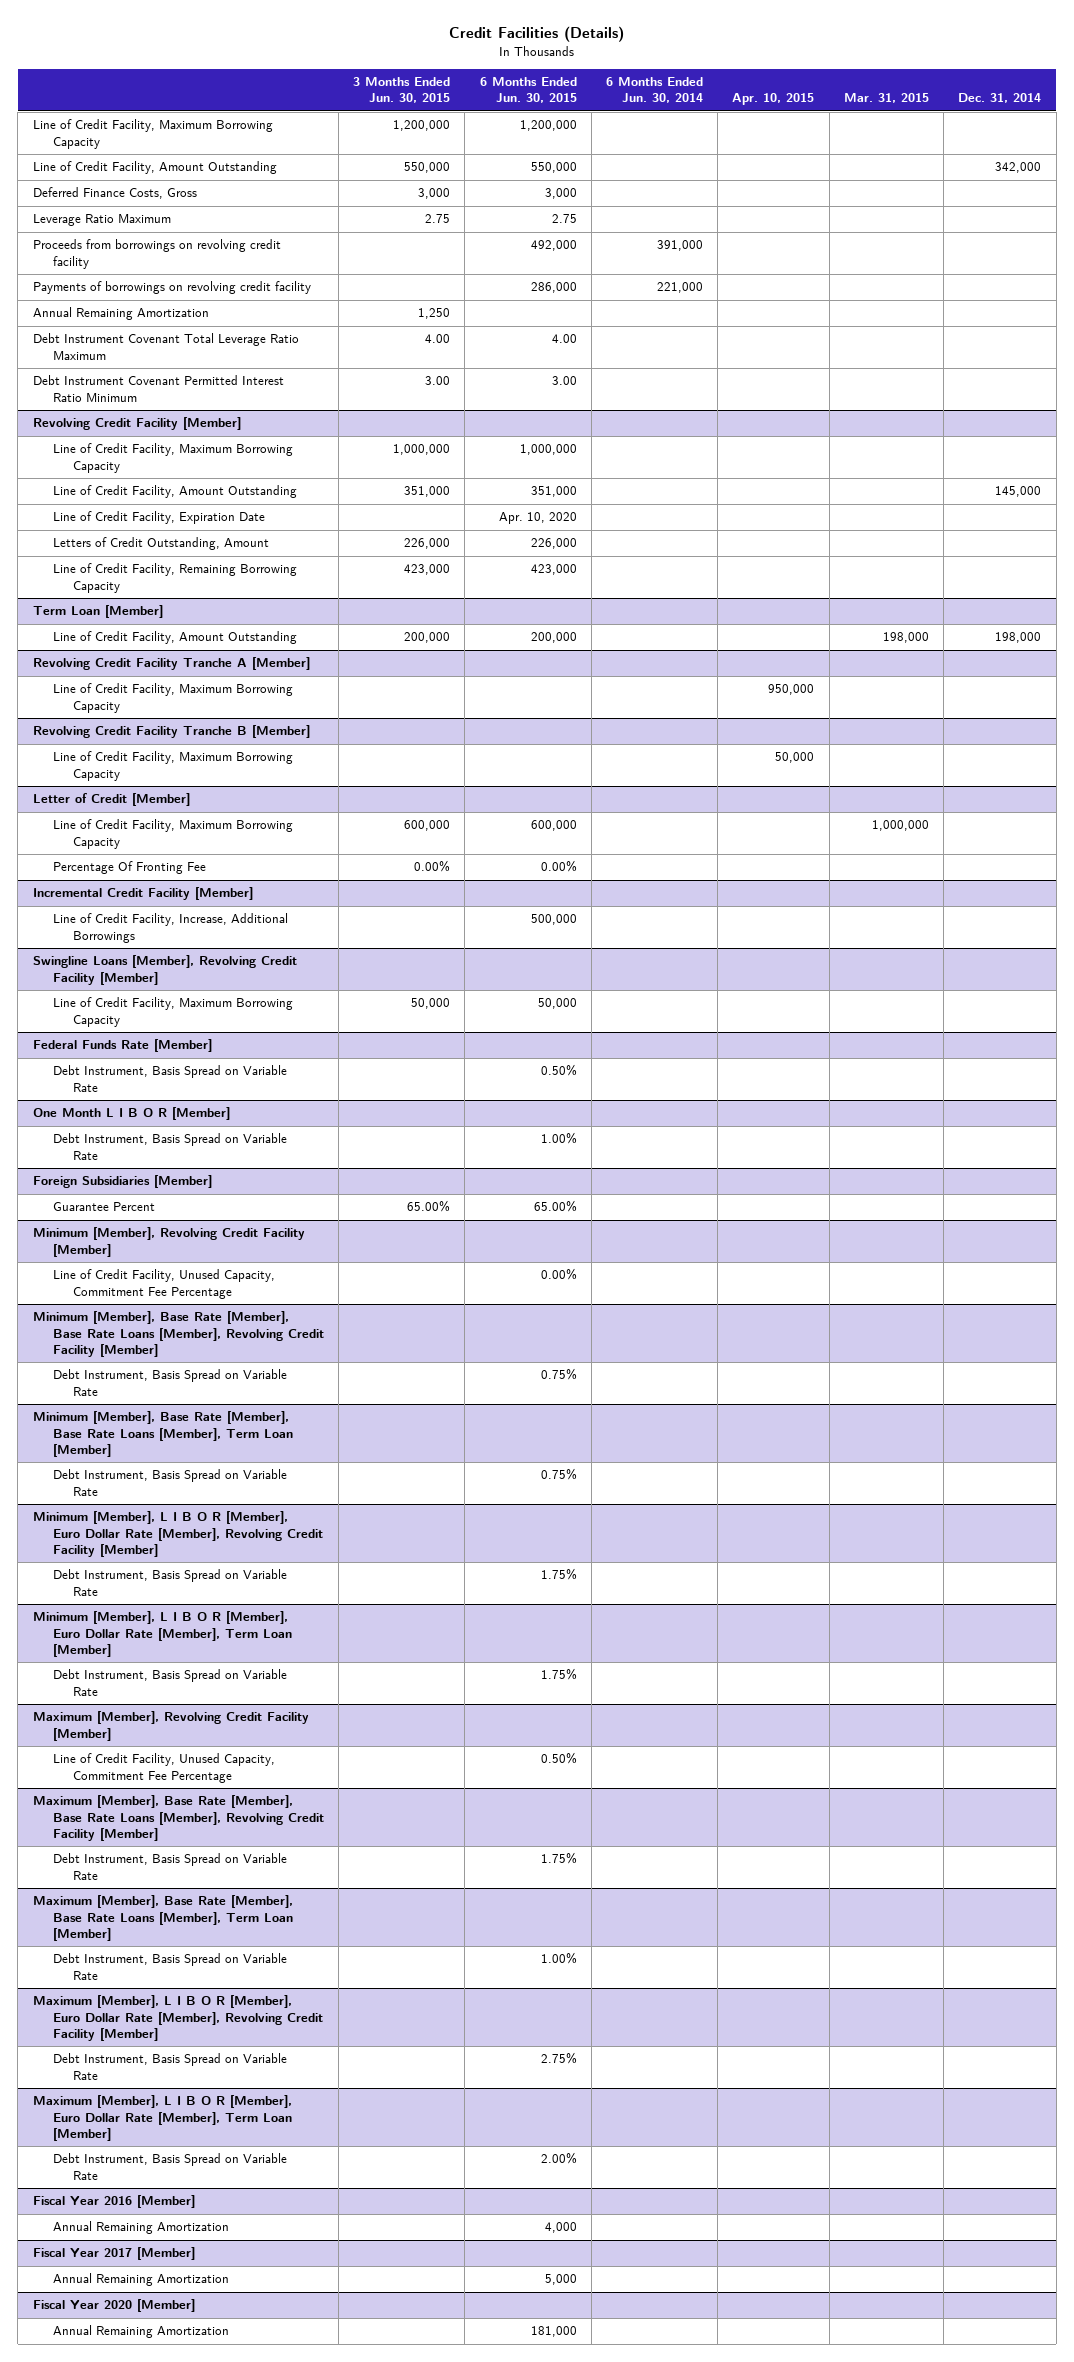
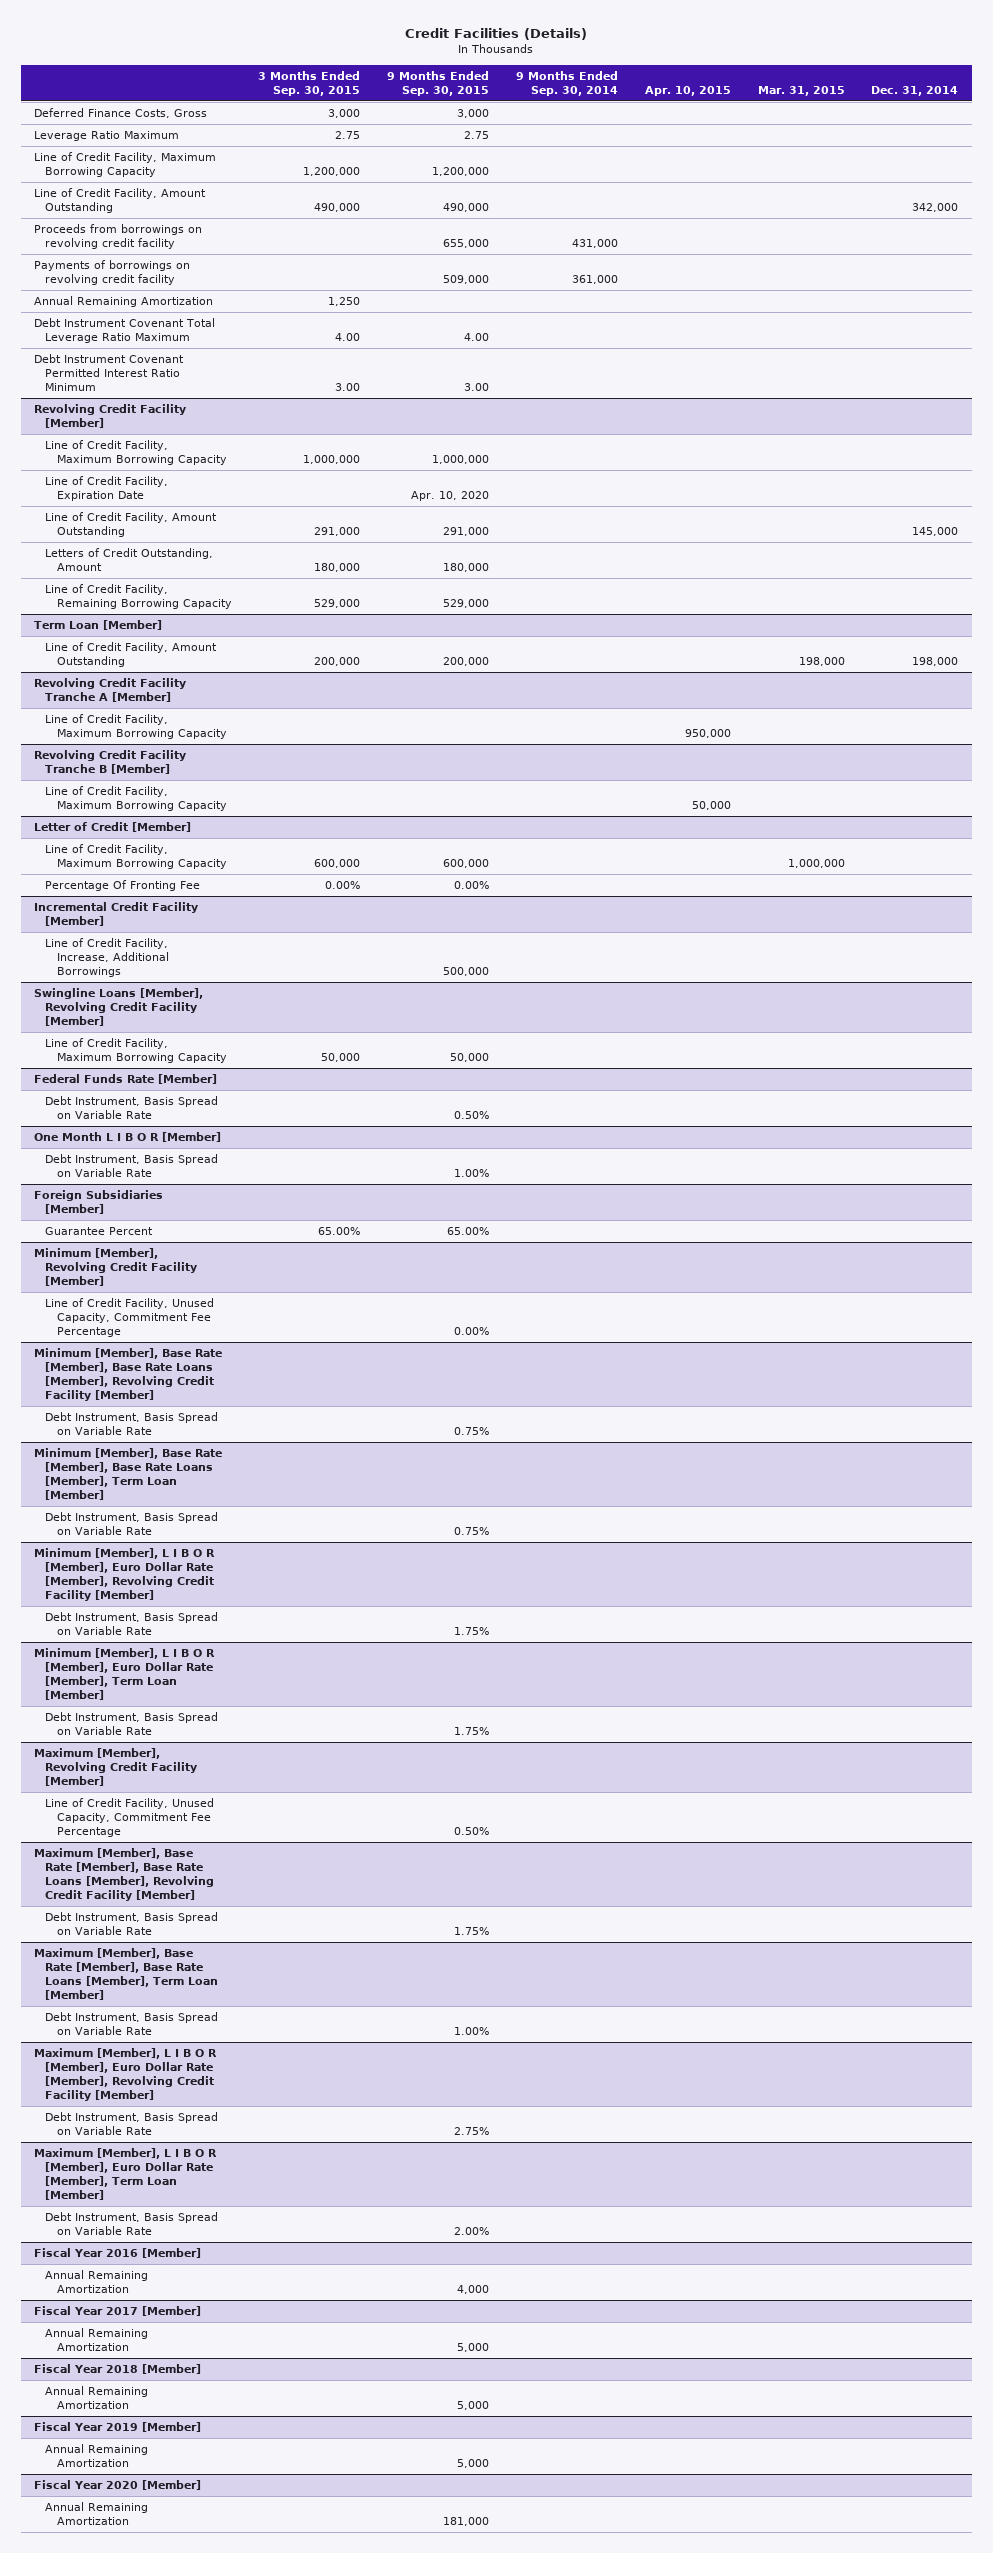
[353,77,451,104] 3 Months Ended Jun. 30, 2015 -> none
[479,77,577,104] 6 Months Ended Jun. 30, 2015 -> none
[606,77,704,104] 6 Months Ended Jun. 30, 2014 -> none
none -> [258,70,361,96] 3 Months Ended Sep. 30, 2015
none -> [387,70,490,96] 9 Months Ended Sep. 30, 2015
none -> [516,70,619,96] 9 Months Ended Sep. 30, 2014
[32,119,273,149] Line of Credit Facility, Maximum Borrowing Capacity -> [34,152,217,178] Line of Credit Facility, Maximum Borrowing Capacity
[32,161,277,175] Line of Credit Facility, Amount Outstanding -> [34,188,207,214] Line of Credit Facility, Amount Outstanding
[52,485,297,499] Line of Credit Facility, Amount Outstanding -> [45,512,218,538] Line of Credit Facility, Amount Outstanding
none -> [34,2364,202,2375] Fiscal Year 2018 [Member]
none -> [45,2386,149,2410] Annual Remaining Amortization
none -> [34,2422,202,2433] Fiscal Year 2019 [Member]
none -> [45,2444,149,2468] Annual Remaining Amortization

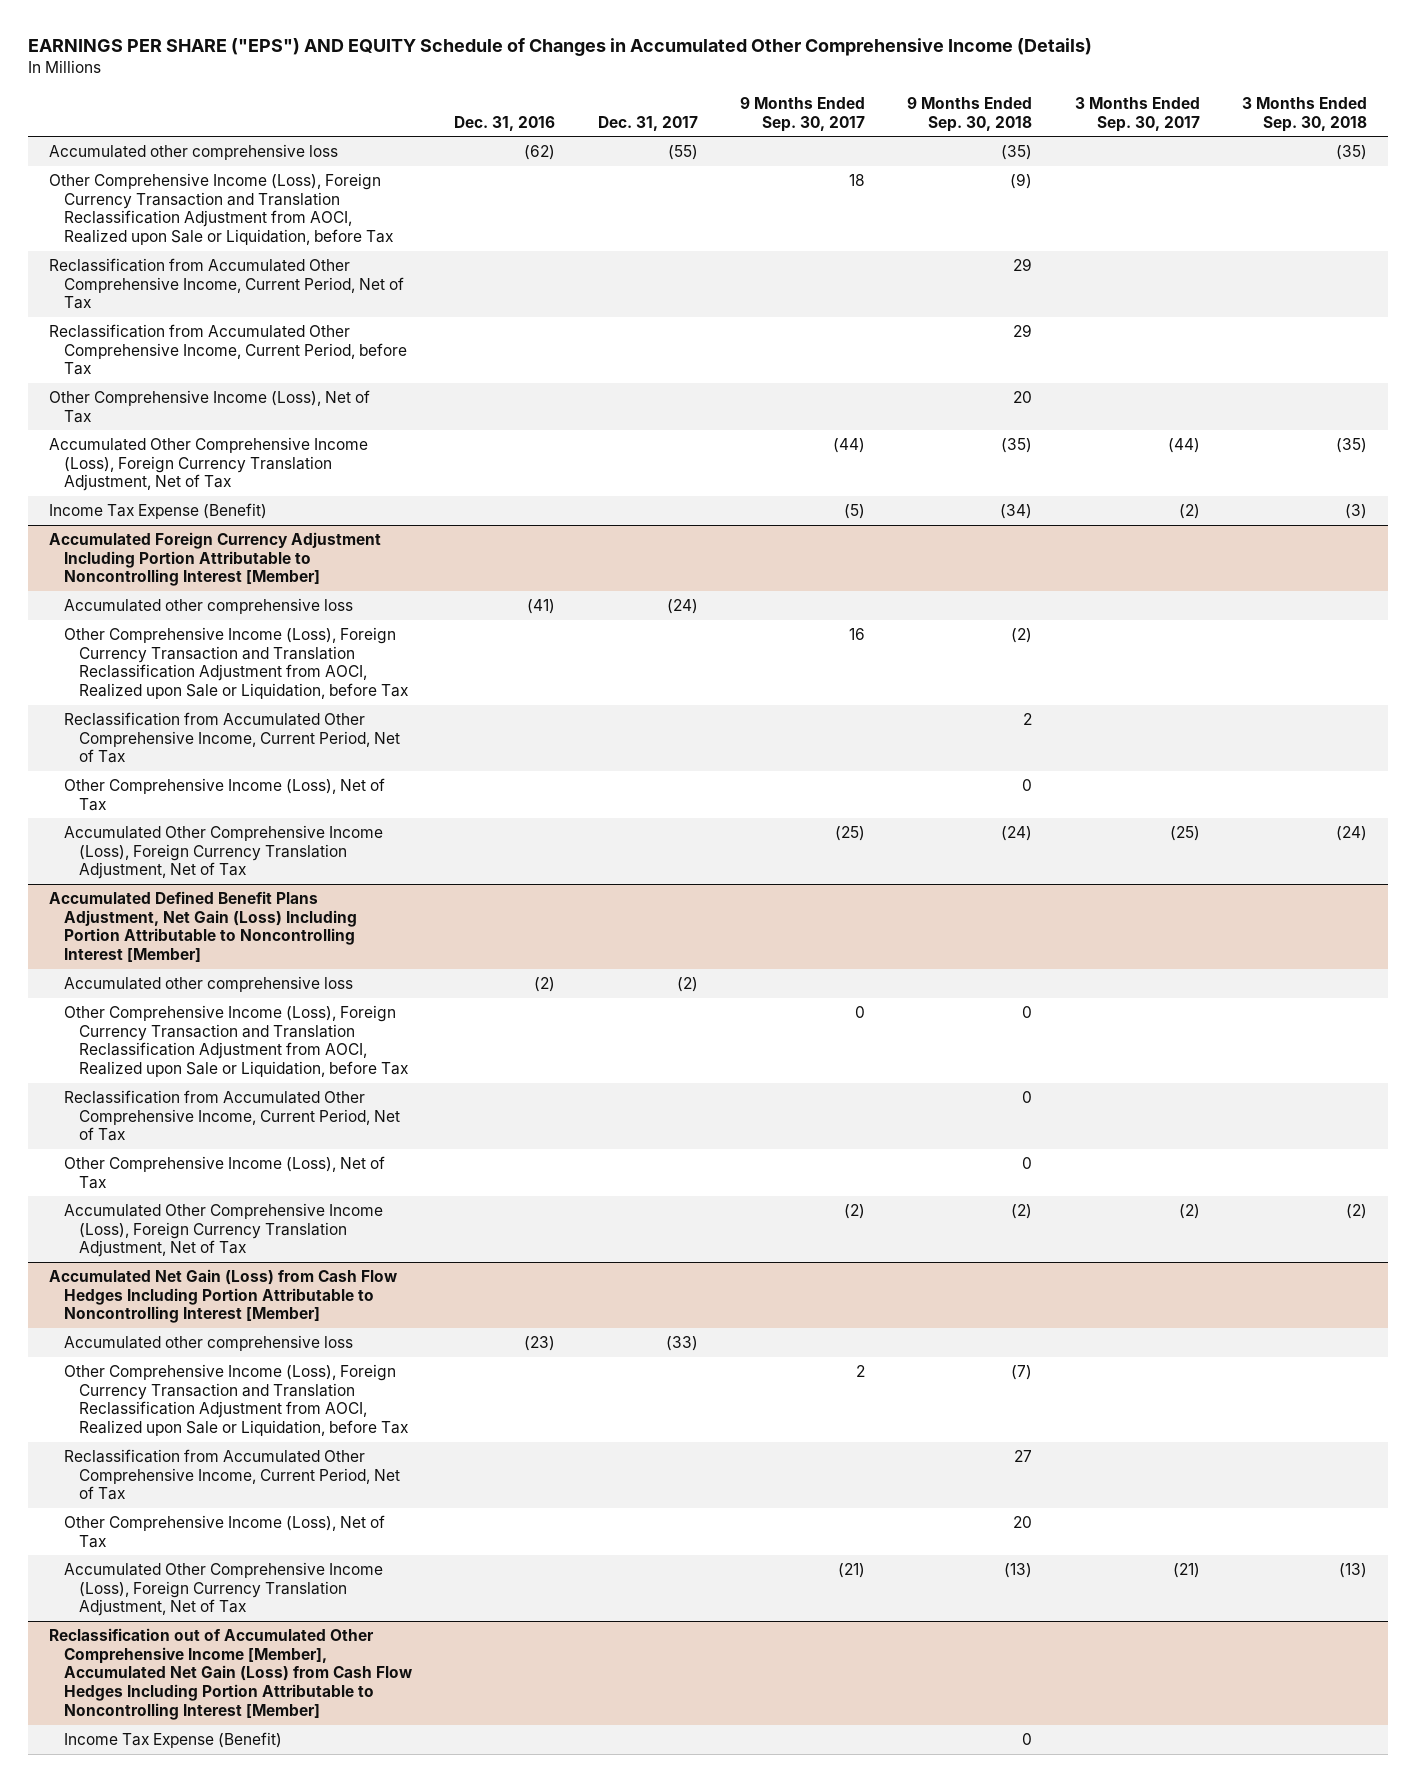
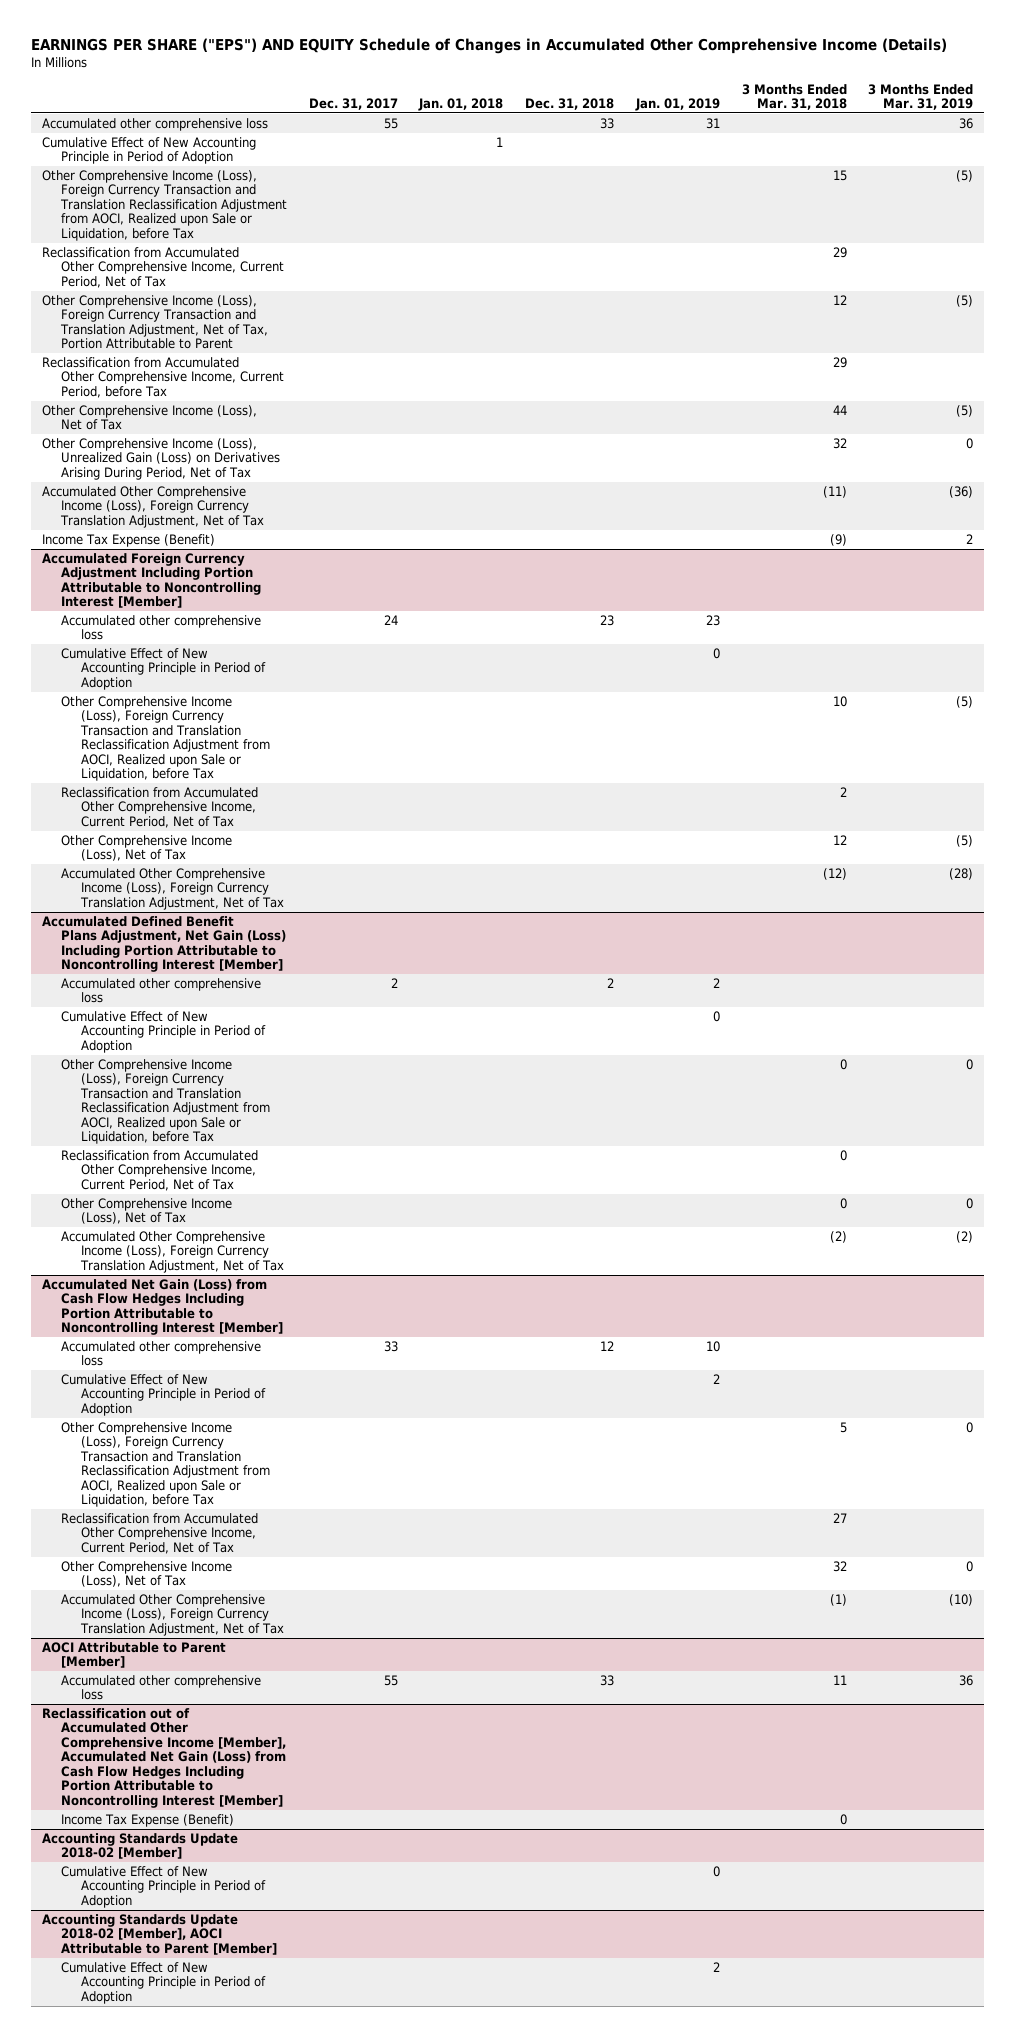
[454,115,556,131] Dec. 31, 2016 -> none
[740,96,866,132] 9 Months Ended Sep. 30, 2017 -> none
[907,96,1033,132] 9 Months Ended Sep. 30, 2018 -> none
[1074,96,1200,132] 3 Months Ended Sep. 30, 2017 -> none
[1241,96,1367,132] 3 Months Ended Sep. 30, 2018 -> none
none -> [418,98,504,112] Jan. 01, 2018
none -> [525,98,615,111] Dec. 31, 2018
none -> [634,98,720,112] Jan. 01, 2019
none -> [741,83,847,111] 3 Months Ended Mar. 31, 2018
none -> [868,83,974,111] 3 Months Ended Mar. 31, 2019
[667,145,698,161] (55) -> [383,117,398,129] 55
none -> [41,136,256,165] Cumulative Effect of New Accounting Principle in Period of Adoption
none -> [41,294,269,350] Other Comprehensive Income (Loss), Foreign Currency Transaction and Translation Adjustment, Net of Tax, Portion Attributable to Parent
none -> [41,437,281,480] Other Comprehensive Income (Loss), Unrealized Gain (Loss) on Derivatives Arising During Period, Net of Tax
[666,599,698,615] (24) -> [383,614,398,625] 24
none -> [61,647,266,690] Cumulative Effect of New Accounting Principle in Period of Adoption
[676,977,698,993] (2) -> [390,977,398,988] 2
none -> [61,1010,266,1053] Cumulative Effect of New Accounting Principle in Period of Adoption
[665,1336,698,1352] (33) -> [383,1340,398,1352] 33
none -> [61,1373,266,1416] Cumulative Effect of New Accounting Principle in Period of Adoption
none -> [41,1641,226,1669] AOCI Attributable to Parent [Member]
none -> [61,1674,262,1701] Accumulated other comprehensive loss
none -> [41,1832,238,1860] Accounting Standards Update 2018-02 [Member]
none -> [61,1865,266,1908] Cumulative Effect of New Accounting Principle in Period of Adoption
none -> [41,1913,278,1955] Accounting Standards Update 2018-02 [Member], AOCI Attributable to Parent [Member]
none -> [61,1961,266,2004] Cumulative Effect of New Accounting Principle in Period of Adoption

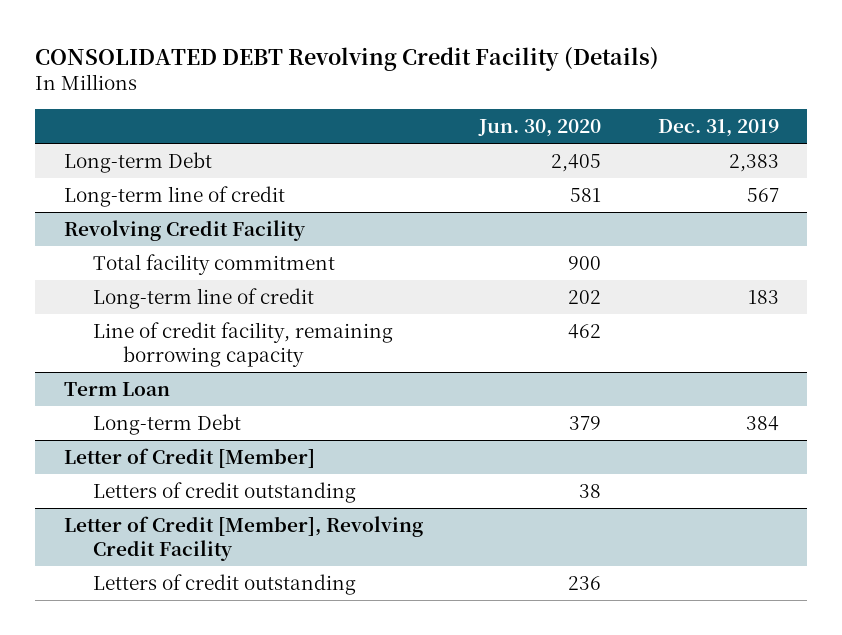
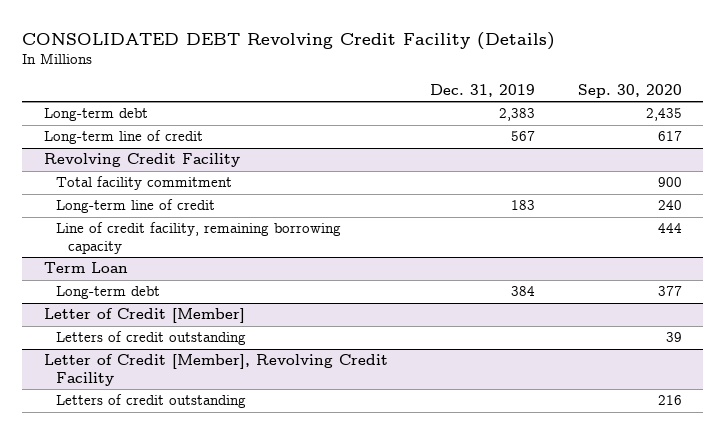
[478,118,602,137] Jun. 30, 2020 -> none
none -> [578,84,683,99] Sep. 30, 2020
[63,151,212,173] Long-term Debt -> [43,108,148,122] Long-term debt
[93,413,242,435] Long-term Debt -> [55,286,160,300] Long-term debt

